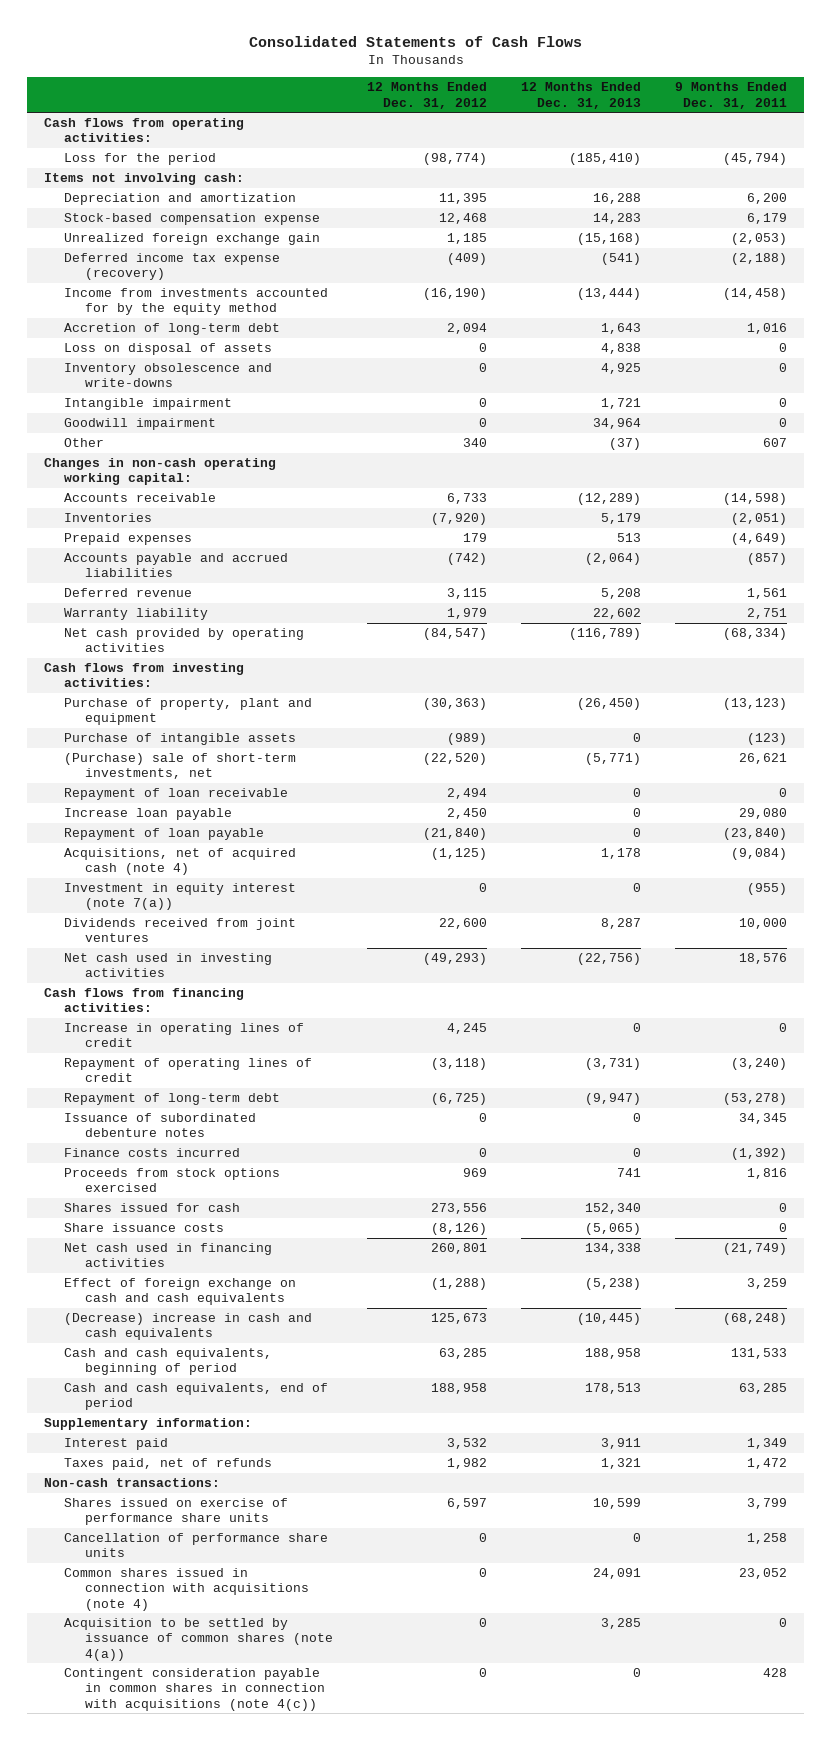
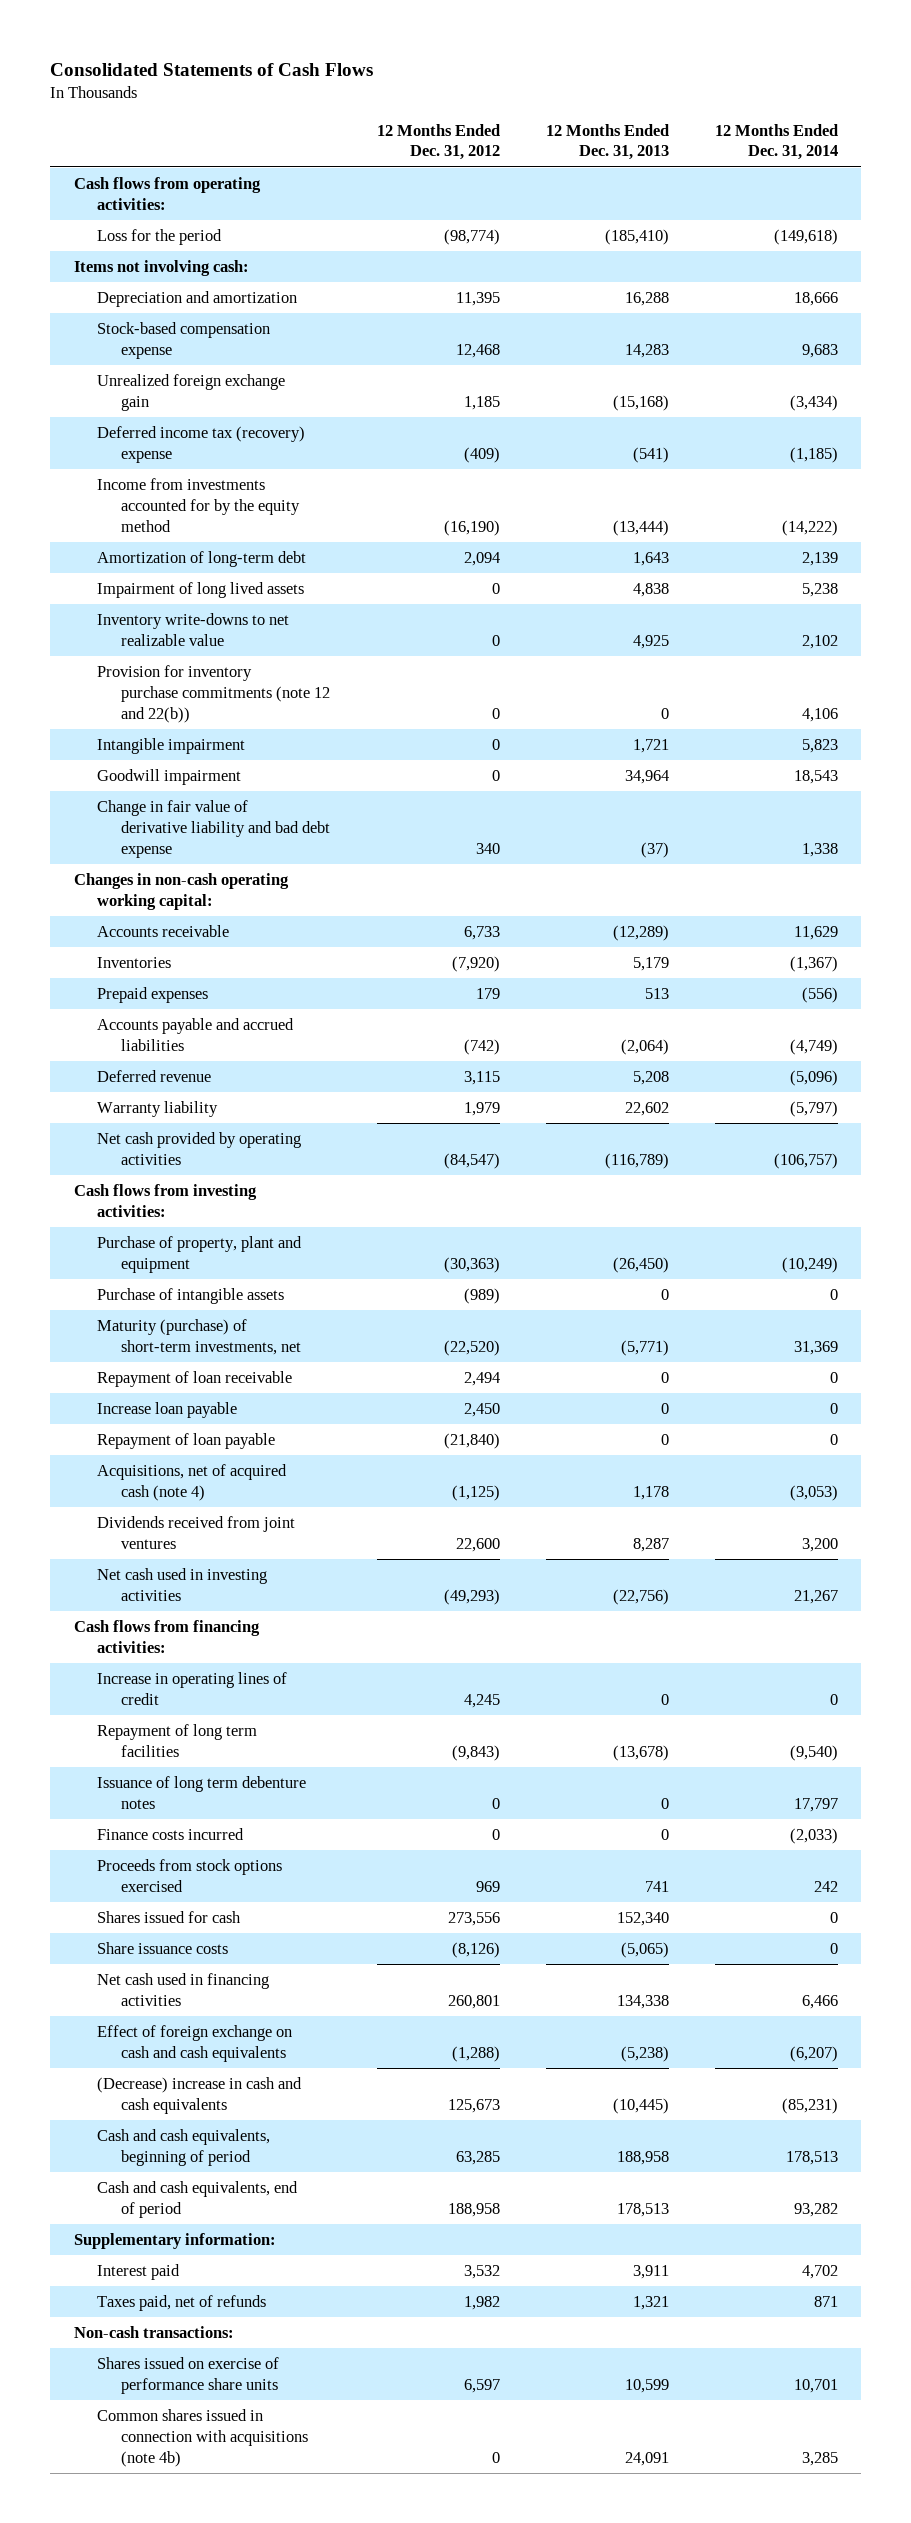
[675,82,788,109] 9 Months Ended Dec. 31, 2011 -> none
none -> [714,123,838,161] 12 Months Ended Dec. 31, 2014
[64,253,281,281] Deferred income tax expense (recovery) -> [97,425,306,463] Deferred income tax (recovery) expense
[64,323,281,336] Accretion of long-term debt -> [97,550,307,567] Amortization of long-term debt
[64,343,273,356] Loss on disposal of assets -> [97,581,305,598] Impairment of long lived assets
[64,363,273,388] Inventory obsolescence and write-downs -> [97,612,290,646] Inventory write-downs to net realizable value
none -> [97,664,331,723] Provision for inventory purchase commitments (note 12 and 22(b))
[64,438,105,448] Other -> [97,799,331,858] Change in fair value of derivative liability and bad debt expense
[64,753,297,780] (Purchase) sale of short-term investments, net -> [97,1318,302,1355] Maturity (purchase) of short-term investments, net
[64,883,297,911] Investment in equity interest (note 7(a)) -> none
[64,1058,313,1083] Repayment of operating lines of credit -> none
[64,1093,281,1106] Repayment of long-term debt -> [97,1723,258,1757] Repayment of long term facilities
[430,1093,487,1106] (6,725) -> [451,1744,500,1761] (9,843)
[585,1093,642,1106] (9,947) -> [612,1744,669,1761] (13,678)
[64,1113,257,1138] Issuance of subordinated debenture notes -> [97,1775,307,1809] Issuance of long term debenture notes
[64,1533,329,1558] Cancellation of performance share units -> none
[64,1618,333,1661] Acquisition to be settled by issuance of common shares (note 4(a)) -> none
[64,1668,325,1711] Contingent consideration payable in common shares in connection with acquisitions (note 4(c)) -> none
[64,1568,309,1611] Common shares issued in connection with acquisitions (note 4) -> [97,2408,309,2467] Common shares issued in connection with acquisitions (note 4b)

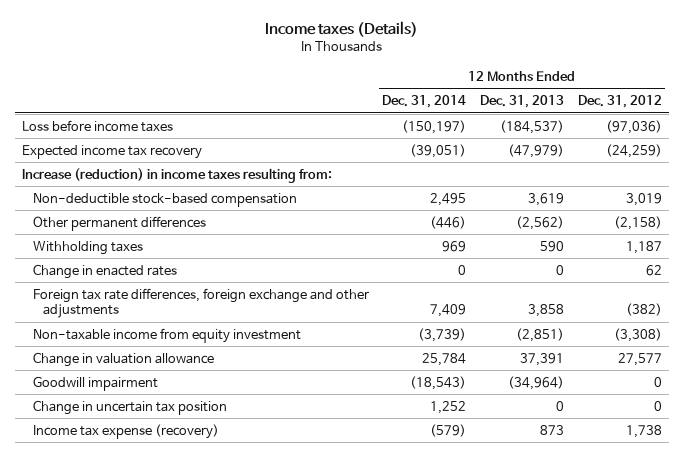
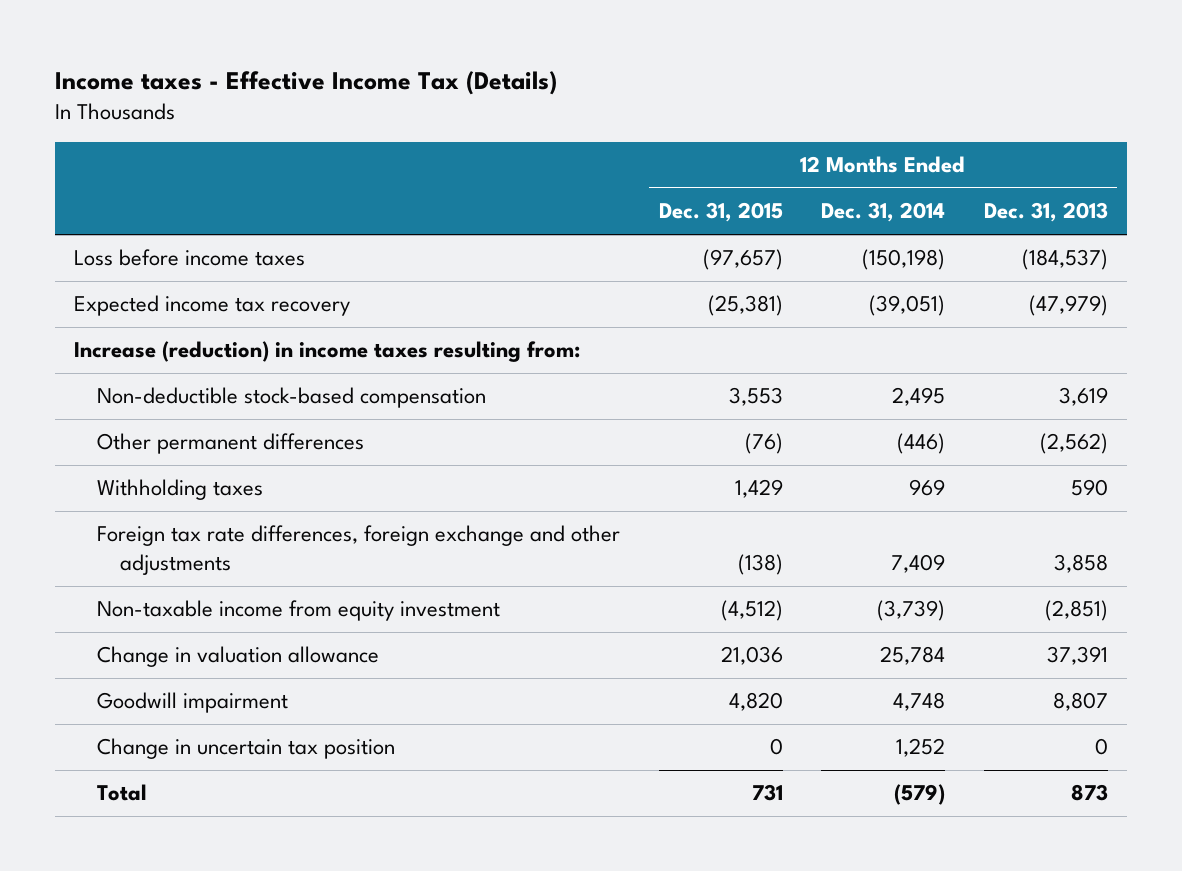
[264,21,418,38] Income taxes (Details) -> [54,71,557,96] Income taxes - Effective Income Tax (Details)
[577,95,662,109] Dec. 31, 2012 -> none
none -> [658,202,783,223] Dec. 31, 2015
[402,119,467,134] (150,197) -> [862,249,946,271] (150,198)
[32,263,177,279] Change in enacted rates -> none
[410,375,467,390] (18,543) -> [893,692,946,712] 4,748
[508,375,565,390] (34,964) -> [1052,692,1108,712] 8,807
[32,423,219,439] Income tax expense (recovery) -> [96,784,147,802] Total

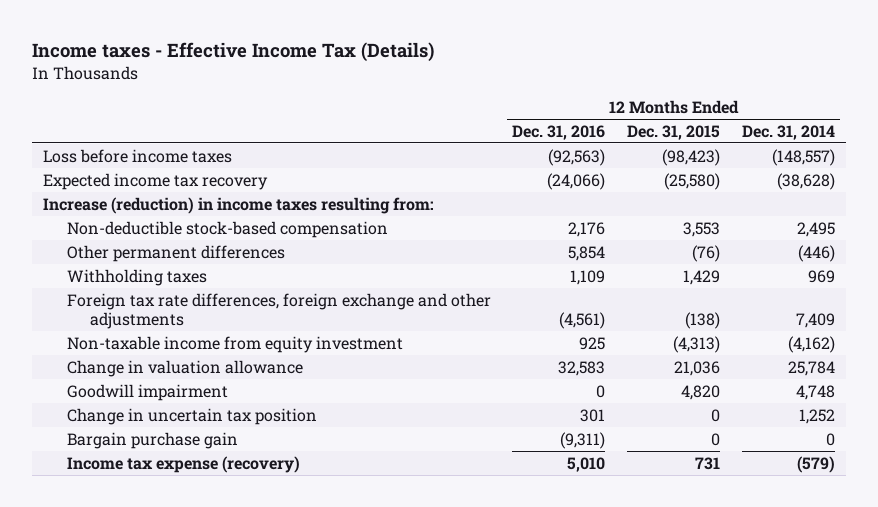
[983,202,1108,223] Dec. 31, 2013 -> none
none -> [512,124,606,140] Dec. 31, 2016
[702,249,783,271] (97,657) -> [662,148,721,166] (98,423)
[862,249,946,271] (150,198) -> [772,148,836,166] (148,557)
[707,295,783,317] (25,381) -> [664,172,721,190] (25,580)
[869,295,946,317] (39,051) -> [777,172,836,190] (38,628)
[720,600,783,622] (4,512) -> [673,335,721,353] (4,313)
[877,600,946,622] (3,739) -> [788,335,836,353] (4,162)
none -> [66,431,238,449] Bargain purchase gain
[96,784,147,802] Total -> [66,455,300,473] Income tax expense (recovery)

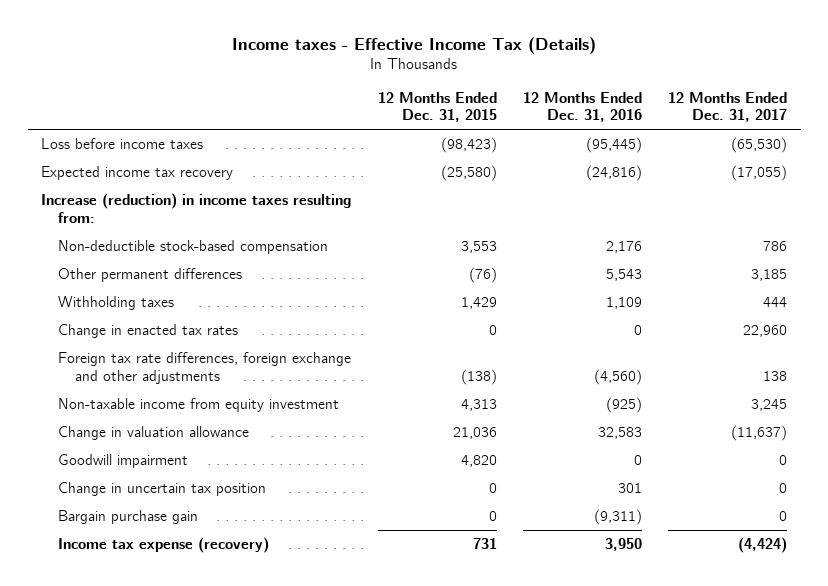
[742,124,836,140] Dec. 31, 2014 -> none
none -> [668,91,788,123] 12 Months Ended Dec. 31, 2017
[548,148,606,166] (92,563) -> [586,136,643,153] (95,445)
[547,172,606,190] (24,066) -> [586,164,643,181] (24,816)
[568,245,606,261] 5,854 -> [606,268,643,281] 5,543
none -> [58,323,239,338] Change in enacted tax rates
[559,312,606,330] (4,561) -> [594,368,643,385] (4,560)
[579,336,606,350] 925 -> [606,396,643,413] (925)
[673,335,721,353] (4,313) -> [460,398,497,411] 4,313
[567,456,606,472] 5,010 -> [605,537,643,551] 3,950

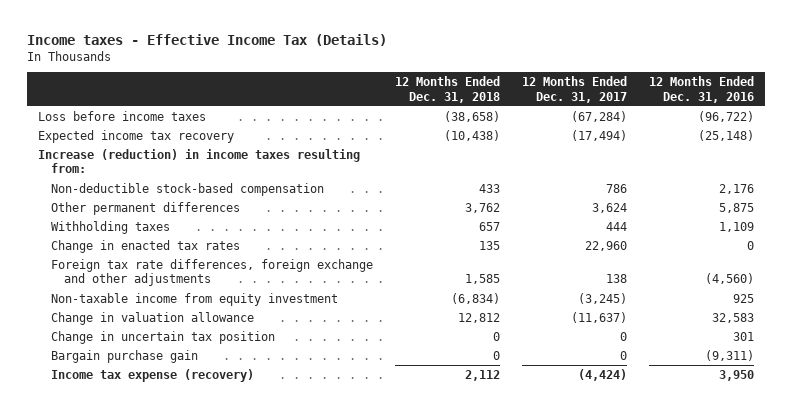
[377,91,497,123] 12 Months Ended Dec. 31, 2015 -> none
none -> [395,75,501,103] 12 Months Ended Dec. 31, 2018
[586,136,643,153] (95,445) -> [698,110,755,122] (96,722)
[731,136,788,153] (65,530) -> [571,110,628,122] (67,284)
[586,164,643,181] (24,816) -> [698,129,755,141] (25,148)
[731,164,788,181] (17,055) -> [571,129,628,141] (17,494)
[606,268,643,281] 5,543 -> [719,202,755,213] 5,875
[751,268,788,281] 3,185 -> [592,202,628,213] 3,624
[606,396,643,413] (925) -> [733,293,755,303] 925
[751,398,788,411] 3,245 -> [578,292,628,304] (3,245)
[58,453,189,468] Goodwill impairment -> none

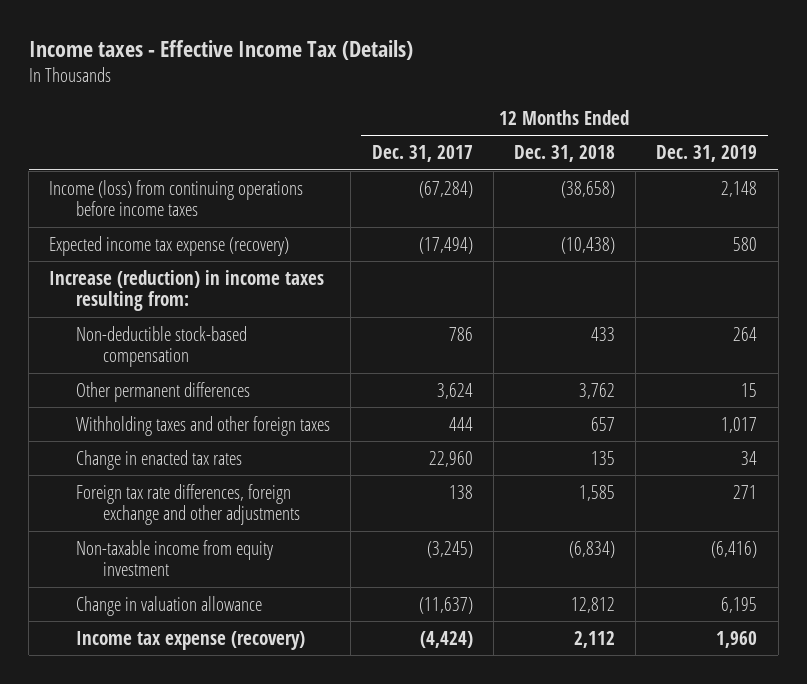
[649,75,755,103] 12 Months Ended Dec. 31, 2016 -> none
none -> [656,145,758,163] Dec. 31, 2019
[38,110,207,121] Loss before income taxes -> [49,179,304,217] Income (loss) from continuing operations before income taxes
[38,129,235,143] Expected income tax recovery -> [49,235,290,256] Expected income tax expense (recovery)
[51,220,171,234] Withholding taxes -> [76,415,331,436] Withholding taxes and other foreign taxes
[51,330,276,344] Change in uncertain tax position -> none
[51,349,199,363] Bargain purchase gain -> none

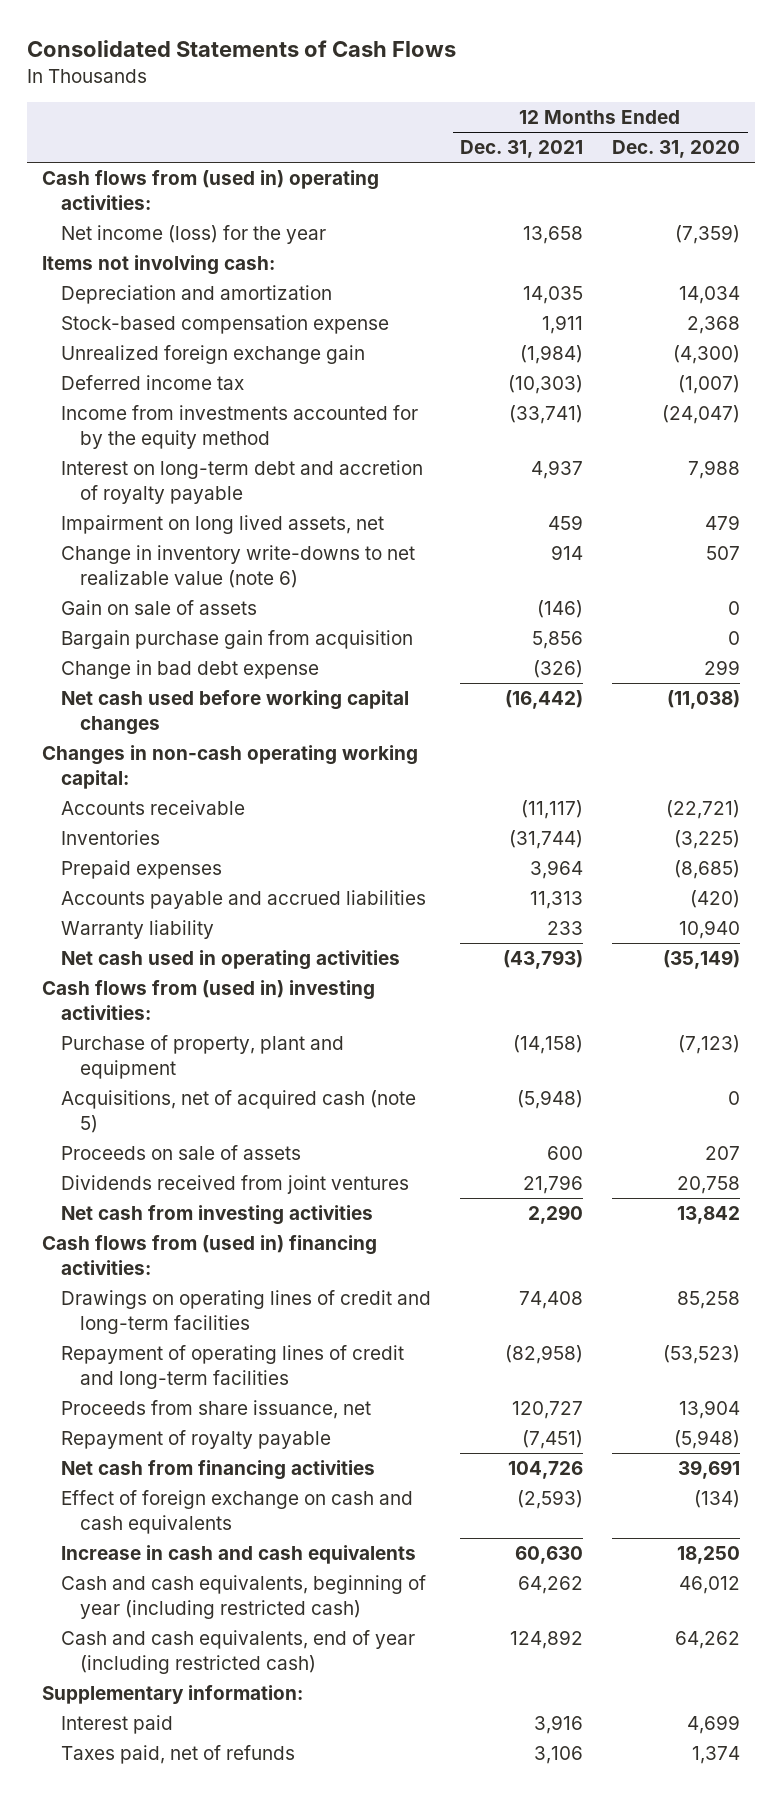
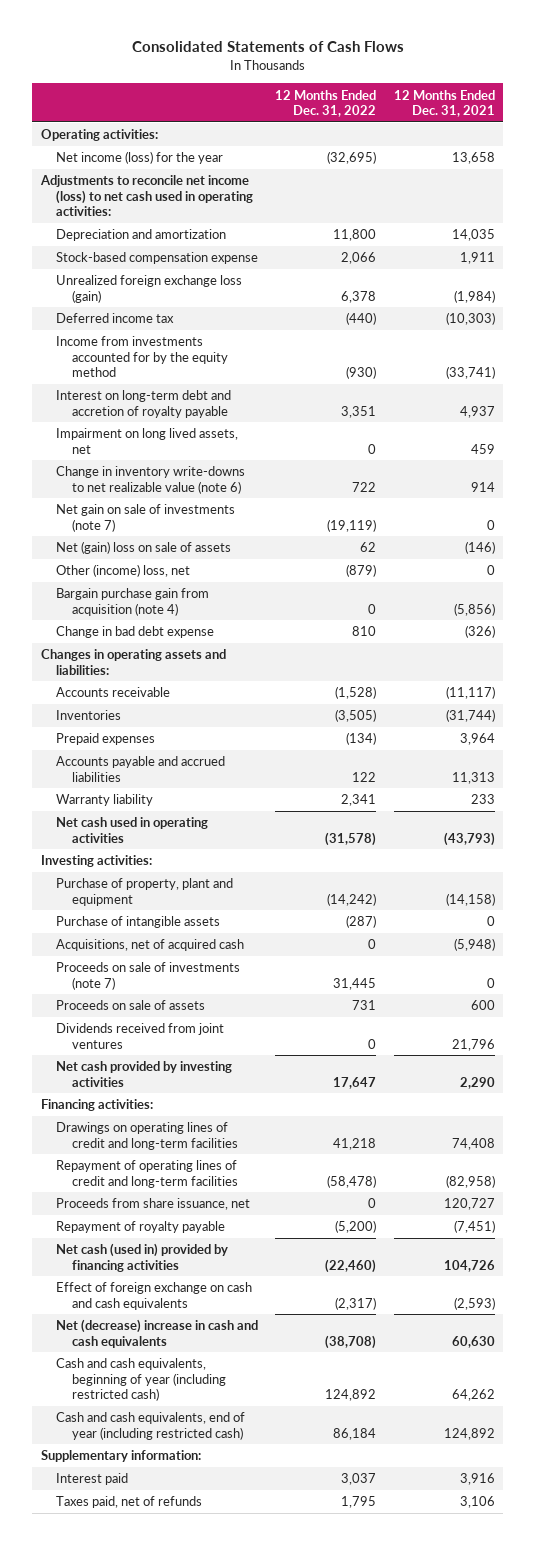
[612,140,741,159] Dec. 31, 2020 -> none
none -> [275,89,377,117] 12 Months Ended Dec. 31, 2022
[41,170,379,210] Cash flows from (used in) operating activities: -> [40,129,158,142] Operating activities:
[41,255,275,276] Items not involving cash: -> [39,175,254,216] Adjustments to reconcile net income (loss) to net cash used in operating activities:
[61,345,366,365] Unrealized foreign exchange gain -> [56,275,243,303] Unrealized foreign exchange loss (gain)
none -> [56,504,236,532] Net gain on sale of investments (note 7)
[61,600,258,616] Gain on sale of assets -> [56,541,232,555] Net (gain) loss on sale of assets
none -> [56,564,191,578] Other (income) loss, net
[61,630,414,650] Bargain purchase gain from acquisition -> [56,588,210,616] Bargain purchase gain from acquisition (note 4)
[532,631,584,650] 5,856 -> [453,602,495,616] (5,856)
[61,690,410,735] Net cash used before working capital changes -> none
[41,745,418,789] Changes in non-cash operating working capital: -> [40,649,226,675] Changes in operating assets and liabilities:
[41,980,375,1020] Cash flows from (used in) investing activities: -> [40,855,152,868] Investing activities:
none -> [56,916,221,929] Purchase of intangible assets
[61,1090,417,1133] Acquisitions, net of acquired cash (note 5) -> [56,939,245,952] Acquisitions, net of acquired cash
none -> [56,962,241,990] Proceeds on sale of investments (note 7)
[61,1205,374,1226] Net cash from investing activities -> [56,1061,233,1087] Net cash provided by investing activities
[41,1235,377,1275] Cash flows from (used in) financing activities: -> [40,1099,153,1112] Financing activities:
[61,1460,376,1481] Net cash from financing activities -> [56,1243,229,1272] Net cash (used in) provided by financing activities
[61,1545,417,1565] Increase in cash and cash equivalents -> [56,1319,259,1348] Net (decrease) increase in cash and cash equivalents

